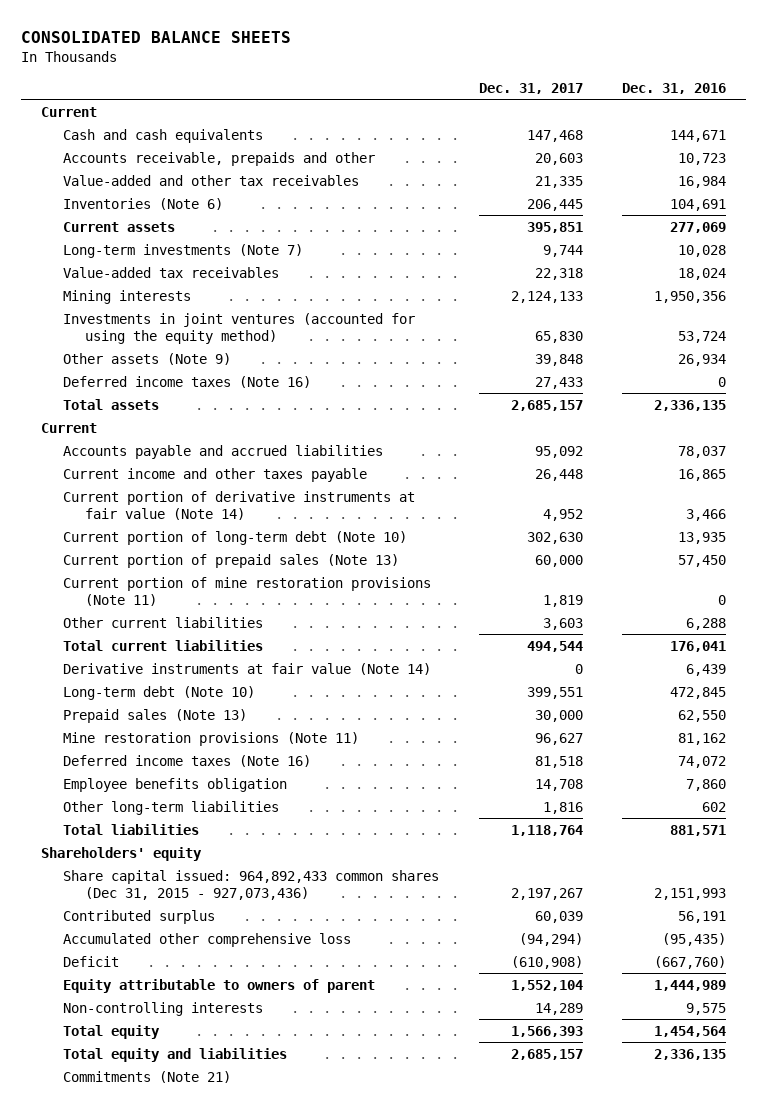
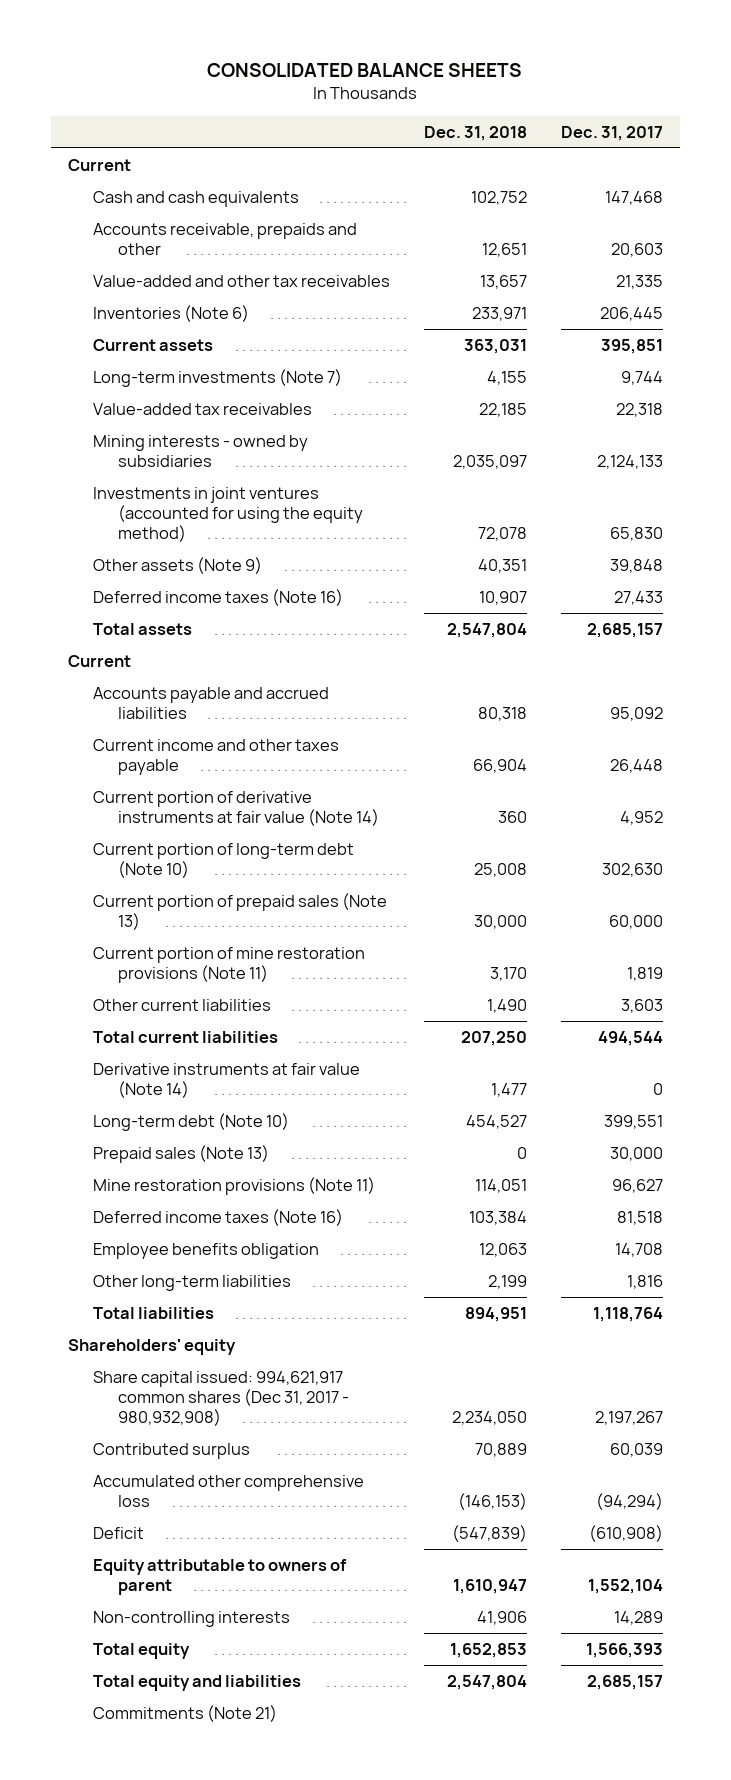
[622,83,727,95] Dec. 31, 2016 -> none
none -> [423,125,527,141] Dec. 31, 2018
[63,289,192,304] Mining interests -> [93,434,309,467] Mining interests - owned by subsidiaries
[63,869,440,900] Share capital issued: 964,892,433 common shares (Dec 31, 2015 - 927,073,436) -> [93,1370,349,1427] Share capital issued: 994,621,917 common shares (Dec 31, 2017 - 980,932,908)

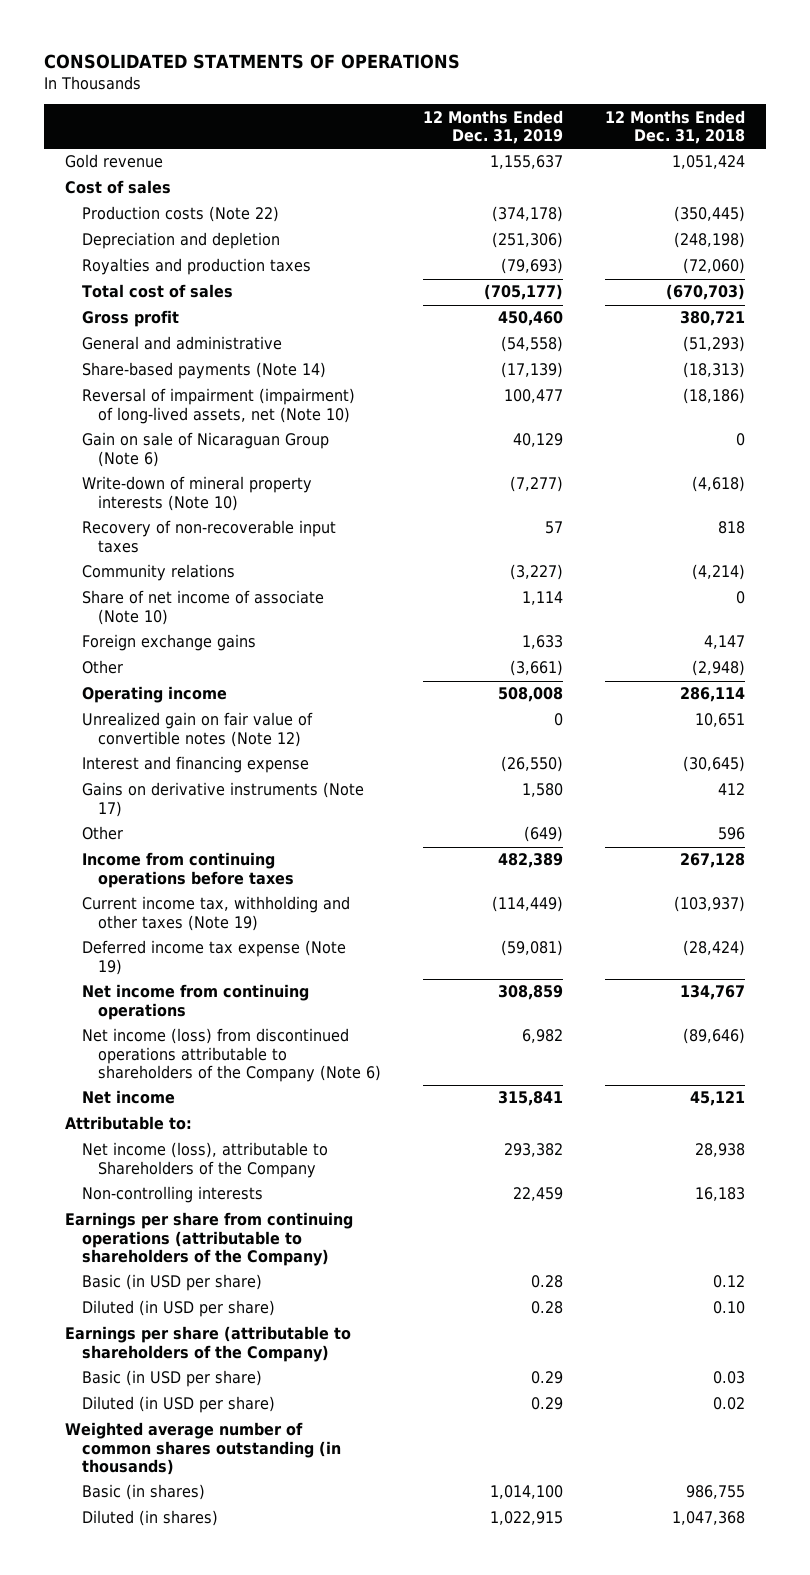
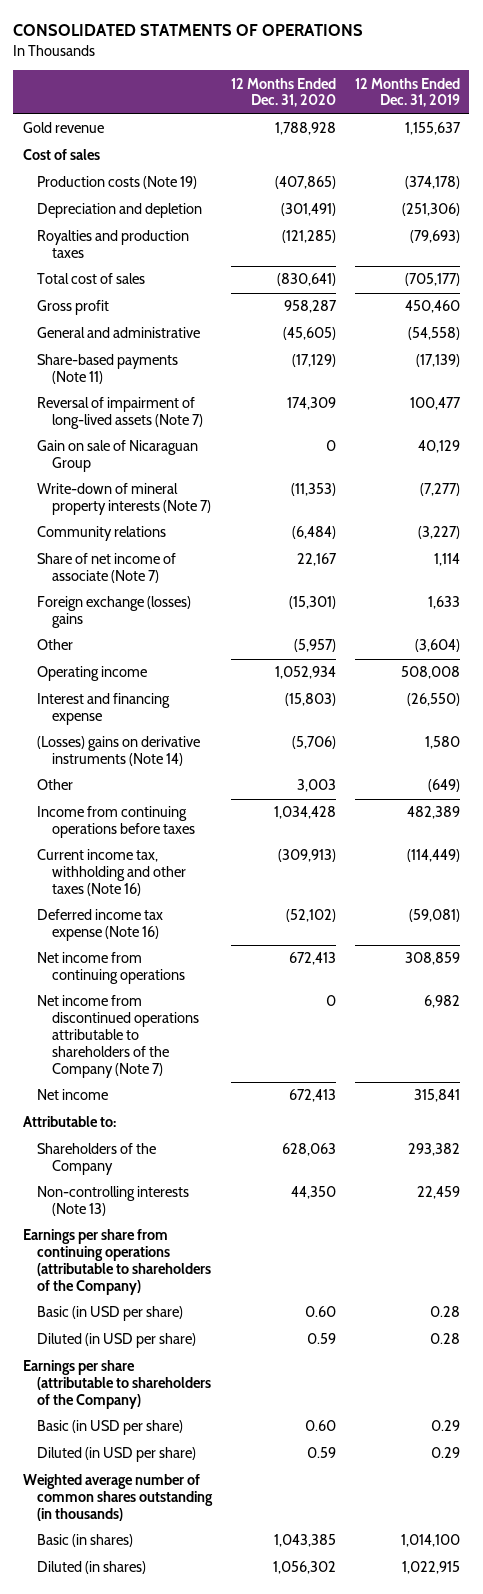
[604,109,745,145] 12 Months Ended Dec. 31, 2018 -> none
none -> [231,77,337,108] 12 Months Ended Dec. 31, 2020
[81,206,279,223] Production costs (Note 22) -> [37,176,198,190] Production costs (Note 19)
[81,520,336,553] Recovery of non-recoverable input taxes -> none
[81,362,326,380] Share-based payments (Note 14) -> [37,354,179,385] Share-based payments (Note 11)
[81,388,355,424] Reversal of impairment (impairment) of long-lived assets, net (Note 10) -> [37,397,203,430] Reversal of impairment of long-lived assets (Note 7)
[81,432,329,467] Gain on sale of Nicaraguan Group (Note 6) -> [37,440,199,473] Gain on sale of Nicaraguan Group
[81,476,312,511] Write-down of mineral property interests (Note 10) -> [37,483,211,516] Write-down of mineral property interests (Note 7)
[81,590,324,625] Share of net income of associate (Note 10) -> [37,553,177,584] Share of net income of associate (Note 7)
[81,634,256,652] Foreign exchange gains -> [37,596,192,629] Foreign exchange (losses) gains
[510,660,564,677] (3,661) -> [414,639,460,653] (3,604)
[81,712,313,747] Unrealized gain on fair value of convertible notes (Note 12) -> none
[81,782,364,817] Gains on derivative instruments (Note 17) -> [37,736,201,767] (Losses) gains on derivative instruments (Note 14)
[81,896,350,931] Current income tax, withholding and other taxes (Note 19) -> [37,849,186,897] Current income tax, withholding and other taxes (Note 16)
[81,940,346,975] Deferred income tax expense (Note 19) -> [37,909,164,942] Deferred income tax expense (Note 16)
[81,1028,382,1083] Net income (loss) from discontinued operations attributable to shareholders of the Company (Note 6) -> [37,995,199,1078] Net income from discontinued operations attributable to shareholders of the Company (Note 7)
[81,1142,328,1178] Net income (loss), attributable to Shareholders of the Company -> [37,1143,157,1176] Shareholders of the Company
[81,1186,263,1204] Non-controlling interests -> [37,1186,190,1217] Non-controlling interests (Note 13)

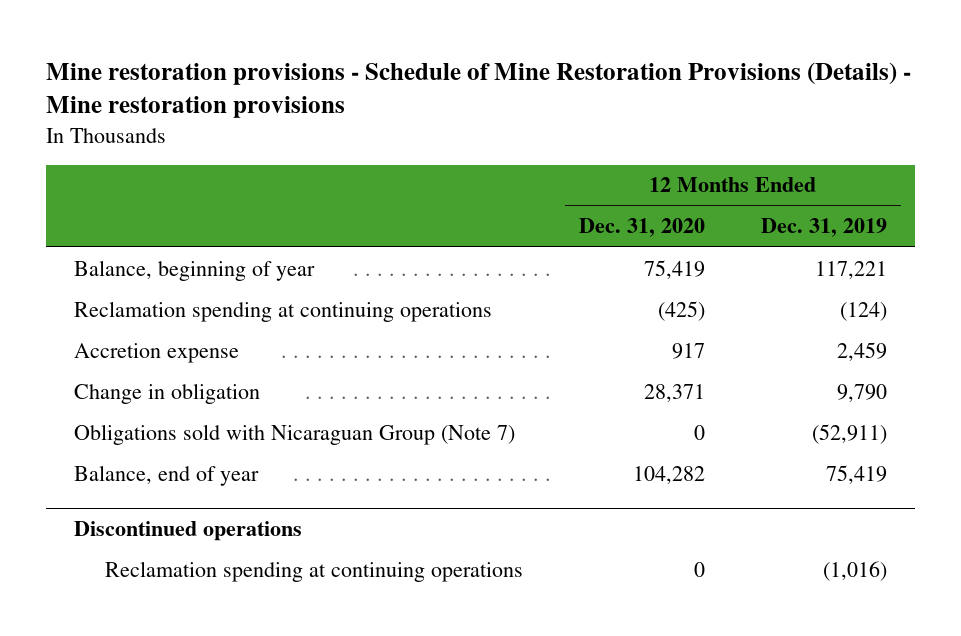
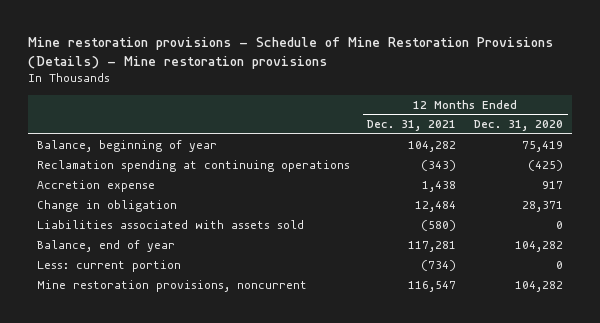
[761,218,888,238] Dec. 31, 2019 -> none
none -> [367,120,457,132] Dec. 31, 2021
[73,423,515,445] Obligations sold with Nicaraguan Group (Note 7) -> [36,219,304,229] Liabilities associated with assets sold
[73,520,302,541] Discontinued operations -> none
[105,560,524,582] Reclamation spending at continuing operations -> none
none -> [36,259,181,272] Less: current portion
none -> [36,279,307,292] Mine restoration provisions, noncurrent

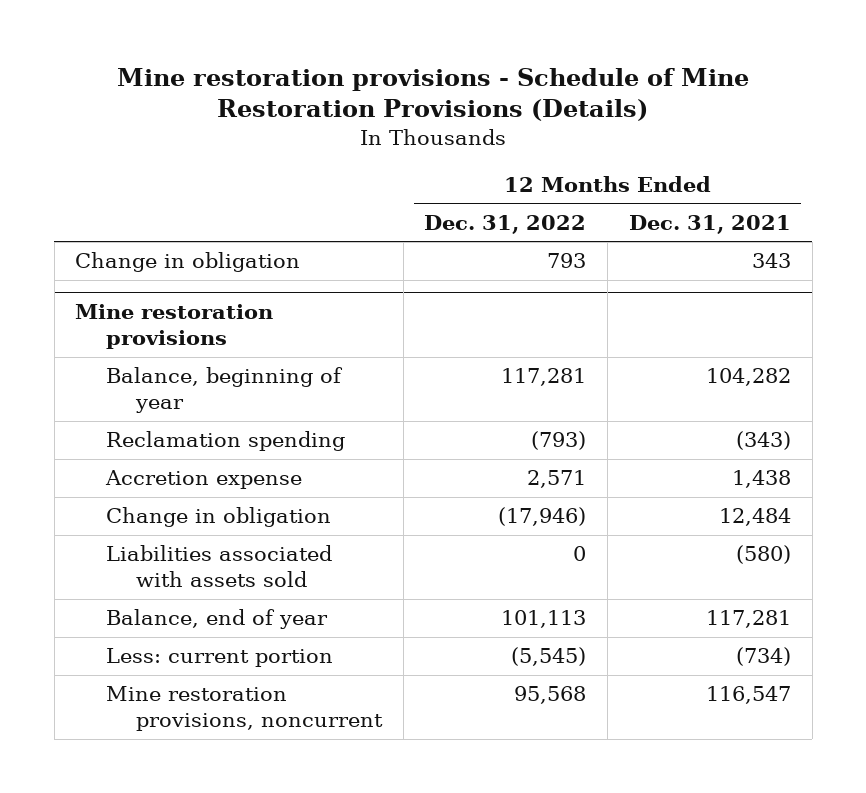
[27,36,553,69] Mine restoration provisions - Schedule of Mine Restoration Provisions (Details) - Mine restoration provisions -> [117,67,750,122] Mine restoration provisions - Schedule of Mine Restoration Provisions (Details)
[474,120,564,132] Dec. 31, 2020 -> none
none -> [424,214,587,234] Dec. 31, 2022
none -> [75,252,301,273] Change in obligation
none -> [75,304,274,350] Mine restoration provisions
[36,159,350,172] Reclamation spending at continuing operations -> [105,431,345,452] Reclamation spending

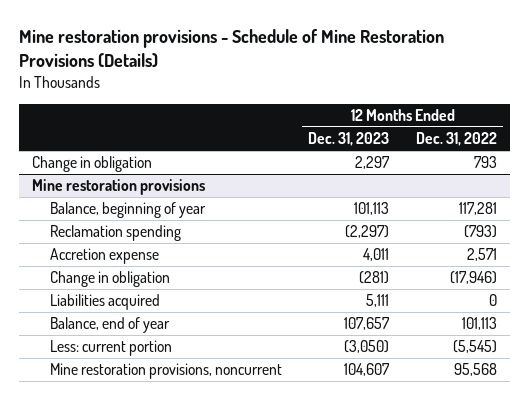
[628,214,791,234] Dec. 31, 2021 -> none
none -> [308,132,390,147] Dec. 31, 2023
[105,545,332,588] Liabilities associated with assets sold -> none
none -> [50,294,161,311] Liabilities acquired

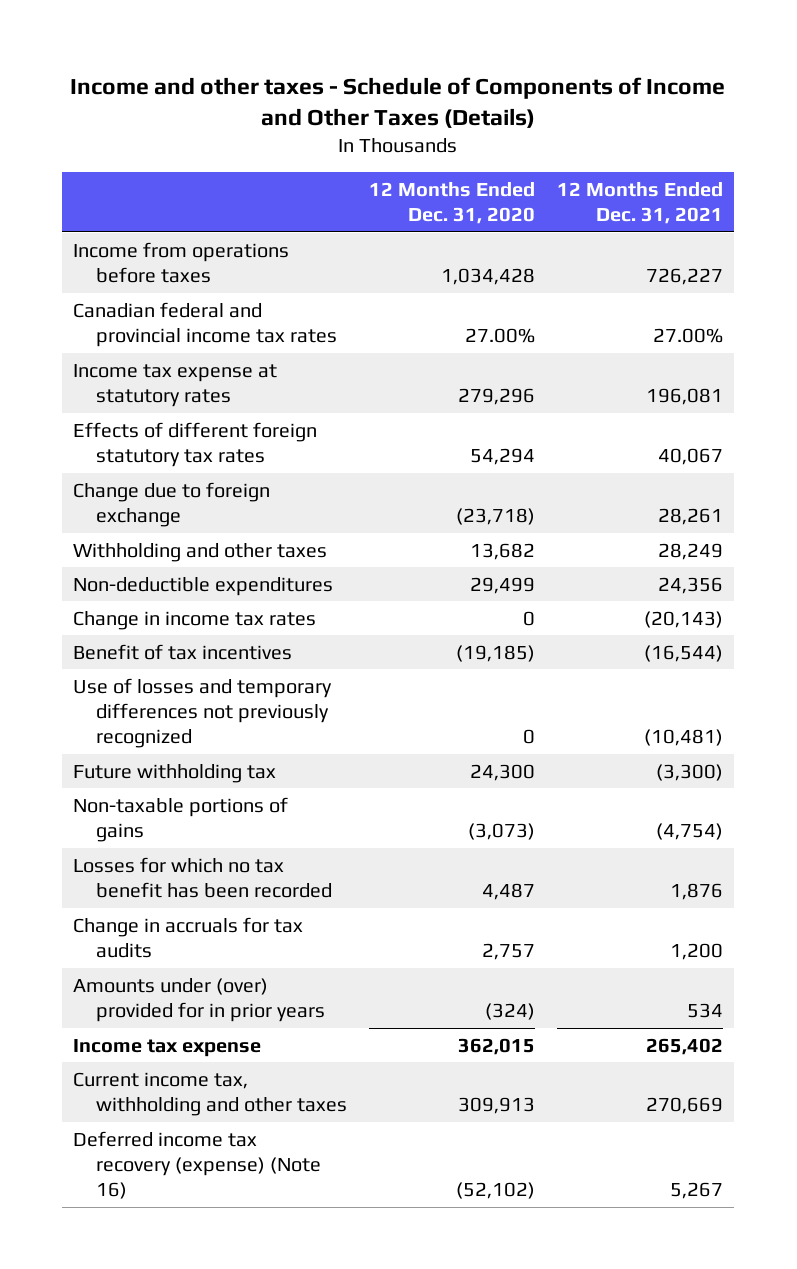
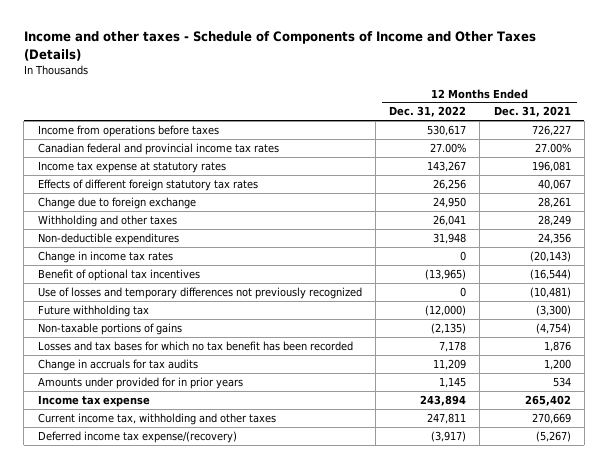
[369,182,536,225] 12 Months Ended Dec. 31, 2020 -> none
none -> [389,106,467,118] Dec. 31, 2022
[73,643,293,660] Benefit of tax incentives -> [37,268,200,281] Benefit of optional tax incentives
[73,856,333,898] Losses for which no tax benefit has been recorded -> [37,340,353,351] Losses and tax bases for which no tax benefit has been recorded
[73,977,326,1022] Amounts under (over) provided for in prior years -> [37,376,243,389] Amounts under provided for in prior years
[73,1130,322,1200] Deferred income tax recovery (expense) (Note 16) -> [37,430,237,443] Deferred income tax expense/(recovery)
[670,1182,724,1200] 5,267 -> [535,430,571,442] (5,267)

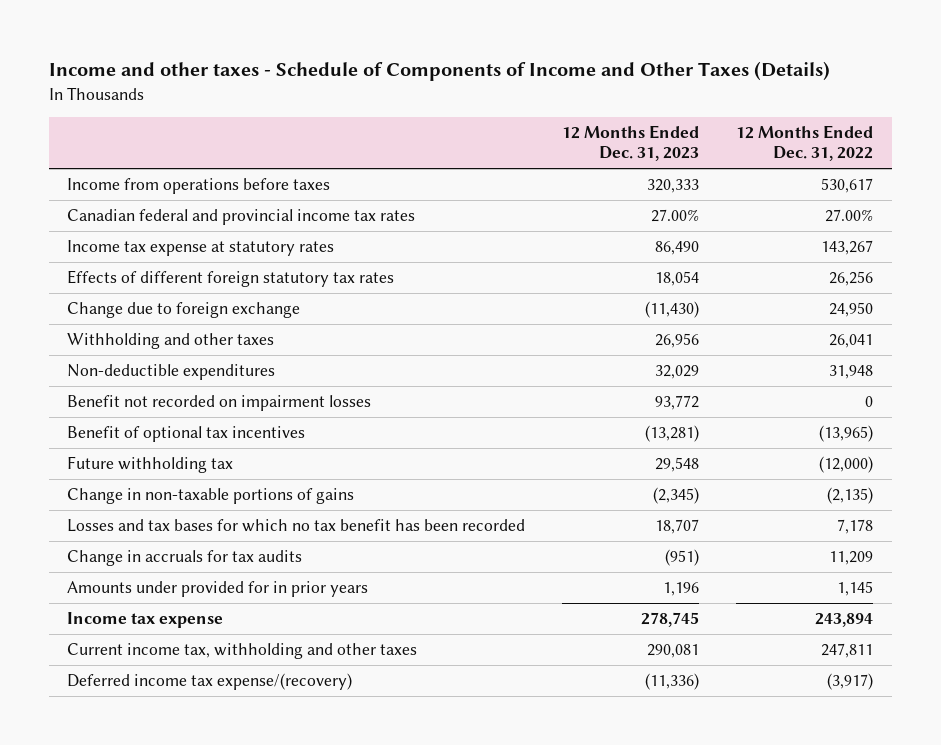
[493,106,571,118] Dec. 31, 2021 -> none
none -> [562,125,700,162] 12 Months Ended Dec. 31, 2023
[37,250,173,263] Change in income tax rates -> none
none -> [67,395,372,412] Benefit not recorded on impairment losses
[37,286,362,299] Use of losses and temporary differences not previously recognized -> none
[37,322,182,335] Non-taxable portions of gains -> [67,488,355,505] Change in non-taxable portions of gains

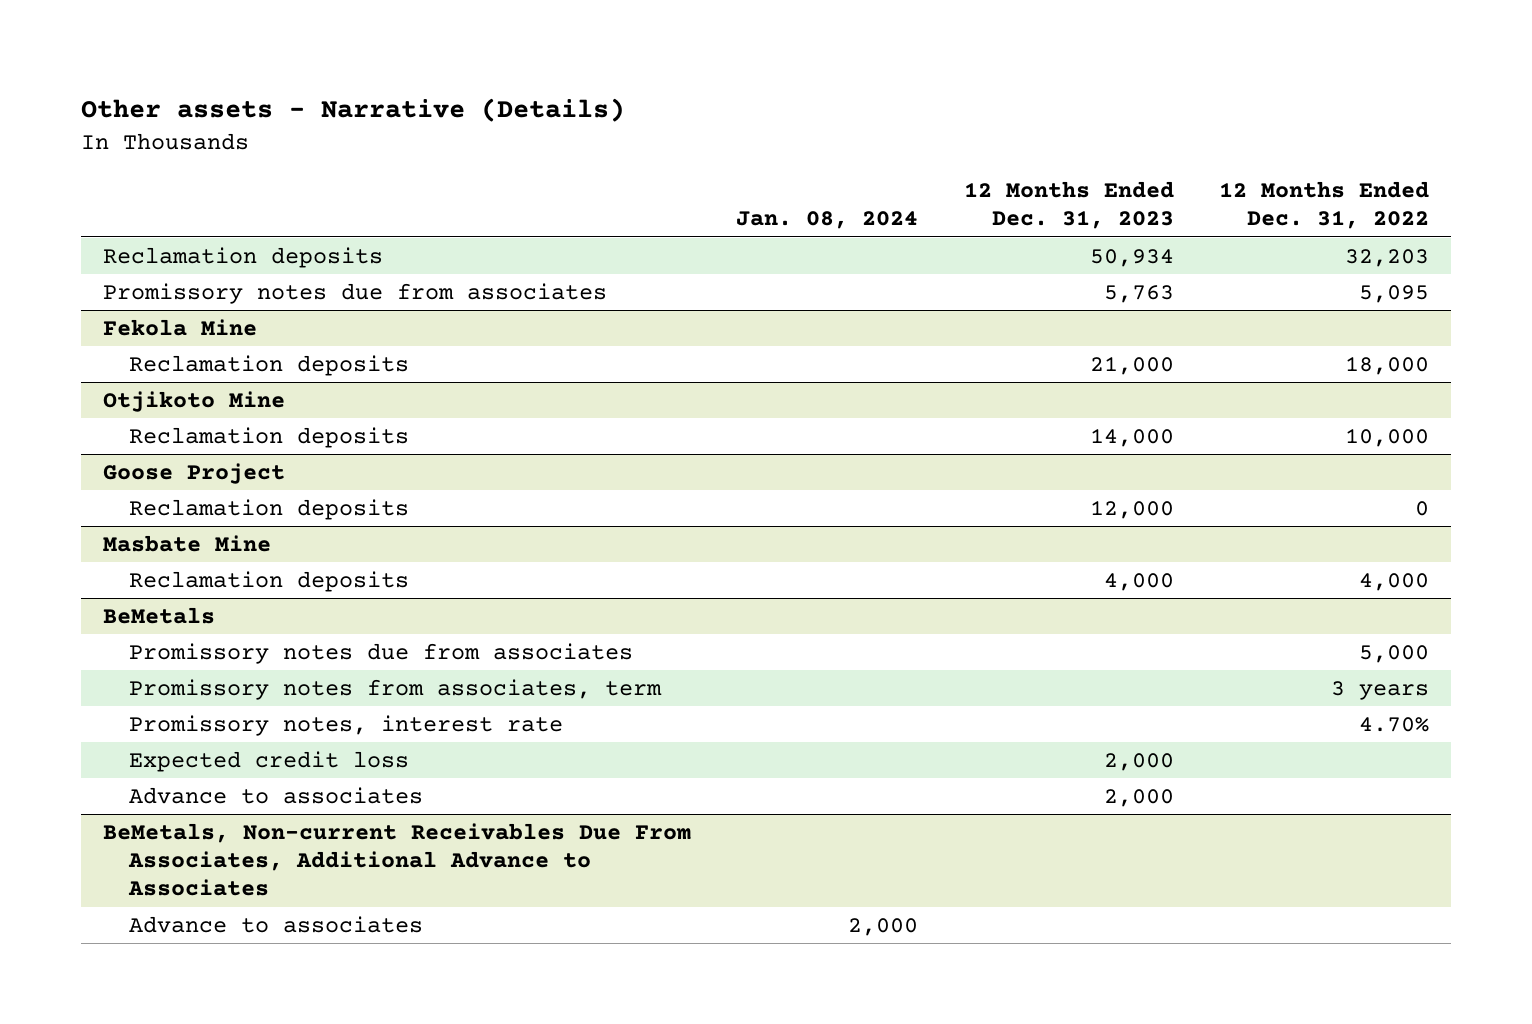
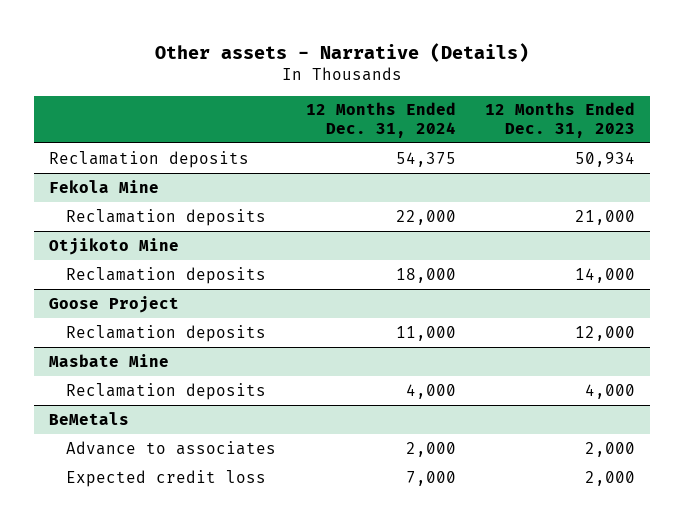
[736,211,919,230] Jan. 08, 2024 -> none
[1218,181,1429,230] 12 Months Ended Dec. 31, 2022 -> none
none -> [305,102,456,138] 12 Months Ended Dec. 31, 2024
[103,283,608,305] Promissory notes due from associates -> none
[129,643,634,665] Promissory notes due from associates -> none
[129,679,663,701] Promissory notes from associates, term -> none
[129,715,564,737] Promissory notes, interest rate -> none
[103,823,692,897] BeMetals, Non-current Receivables Due From Associates, Additional Advance to Associates -> none
[129,916,424,934] Advance to associates -> none
[129,751,410,773] Expected credit loss -> [66,469,267,487] Expected credit loss

